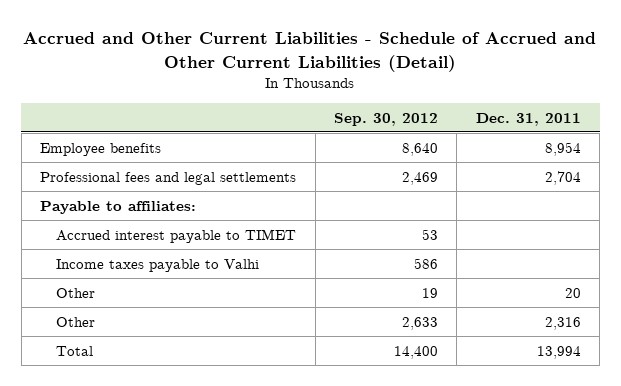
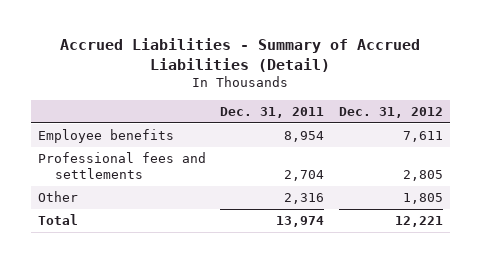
[23,32,597,72] Accrued and Other Current Liabilities - Schedule of Accrued and Other Current Liabilities (Detail) -> [60,38,421,73] Accrued Liabilities - Summary of Accrued Liabilities (Detail)
[333,112,438,126] Sep. 30, 2012 -> none
none -> [338,106,443,118] Dec. 31, 2012
[40,200,197,214] Payable to affiliates: -> none
[55,228,296,243] Accrued interest payable to TIMET -> none
[55,258,259,272] Income taxes payable to Valhi -> none
[55,287,95,298] Other -> none
[40,171,297,185] Professional fees and legal settlements -> [37,151,206,180] Professional fees and settlements
[536,345,581,359] 13,994 -> [276,215,325,227] 13,974

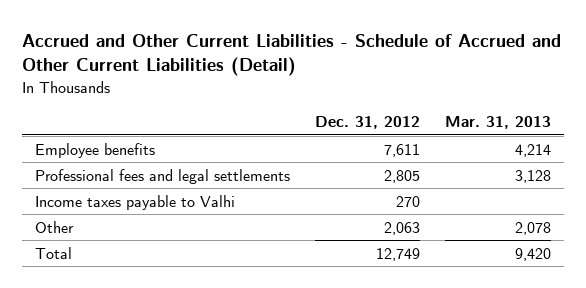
[60,38,421,73] Accrued Liabilities - Summary of Accrued Liabilities (Detail) -> [22,33,562,77] Accrued and Other Current Liabilities - Schedule of Accrued and Other Current Liabilities (Detail)
[220,106,325,118] Dec. 31, 2011 -> none
none -> [445,116,552,130] Mar. 31, 2013
[37,151,206,180] Professional fees and settlements -> [34,168,290,184] Professional fees and legal settlements
none -> [34,194,235,210] Income taxes payable to Valhi
[402,192,443,204] 1,805 -> [383,221,420,235] 2,063
[394,215,443,227] 12,221 -> [375,247,420,261] 12,749

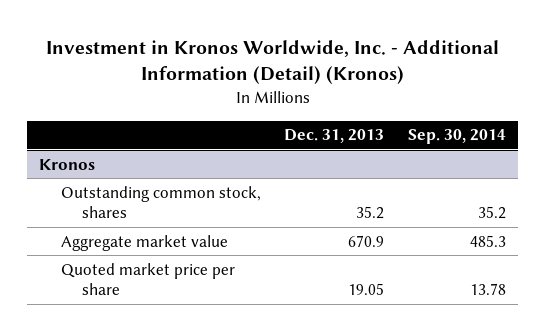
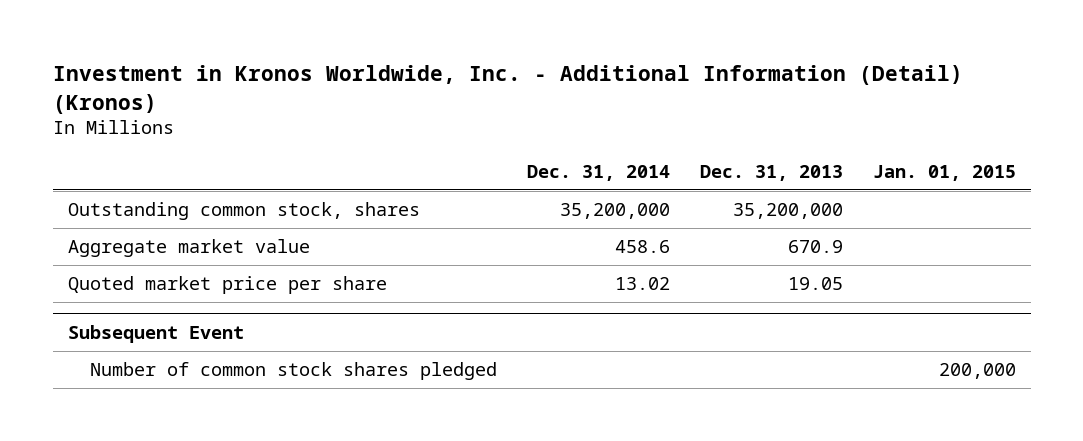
[408,129,507,145] Sep. 30, 2014 -> none
none -> [527,164,671,181] Dec. 31, 2014
none -> [872,164,1016,181] Jan. 01, 2015
[38,158,95,170] Kronos -> none
[356,206,385,220] 35.2 -> [732,203,843,220] 35,200,000
none -> [67,325,244,344] Subsequent Event
none -> [90,362,498,381] Number of common stock shares pledged

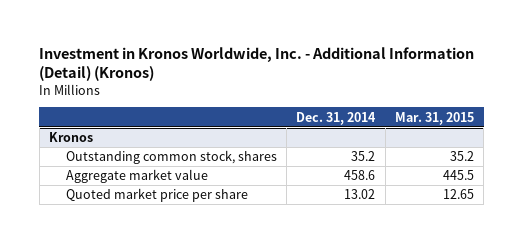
[699,164,843,181] Dec. 31, 2013 -> none
[872,164,1016,181] Jan. 01, 2015 -> none
none -> [395,111,475,125] Mar. 31, 2015
none -> [48,132,93,143] Kronos
[560,203,671,220] 35,200,000 -> [351,151,376,162] 35.2
[67,325,244,344] Subsequent Event -> none
[90,362,498,381] Number of common stock shares pledged -> none

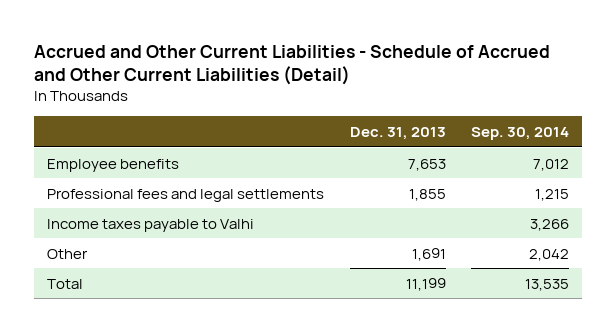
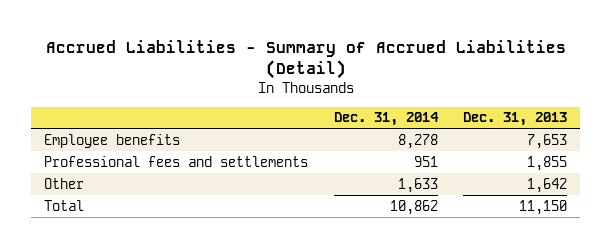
[34,44,551,85] Accrued and Other Current Liabilities - Schedule of Accrued and Other Current Liabilities (Detail) -> [45,39,566,80] Accrued Liabilities - Summary of Accrued Liabilities (Detail)
[471,126,570,140] Sep. 30, 2014 -> none
none -> [333,112,439,127] Dec. 31, 2014
[46,218,254,232] Income taxes payable to Valhi -> none
[46,188,324,202] Professional fees and legal settlements -> [43,155,308,167] Professional fees and settlements
[411,247,446,261] 1,691 -> [527,177,568,193] 1,642
[405,277,446,291] 11,199 -> [519,199,568,215] 11,150

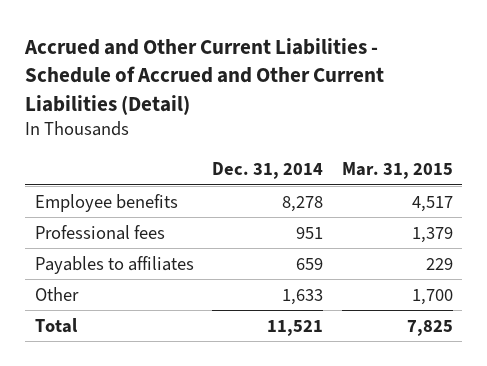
[45,39,566,80] Accrued Liabilities - Summary of Accrued Liabilities (Detail) -> [24,37,385,115] Accrued and Other Current Liabilities - Schedule of Accrued and Other Current Liabilities (Detail)
[463,112,568,127] Dec. 31, 2013 -> none
none -> [341,162,453,180] Mar. 31, 2015
[43,155,308,167] Professional fees and settlements -> [34,224,165,240] Professional fees
none -> [34,255,194,274] Payables to affiliates
[389,199,438,215] 10,862 -> [267,319,324,336] 11,521

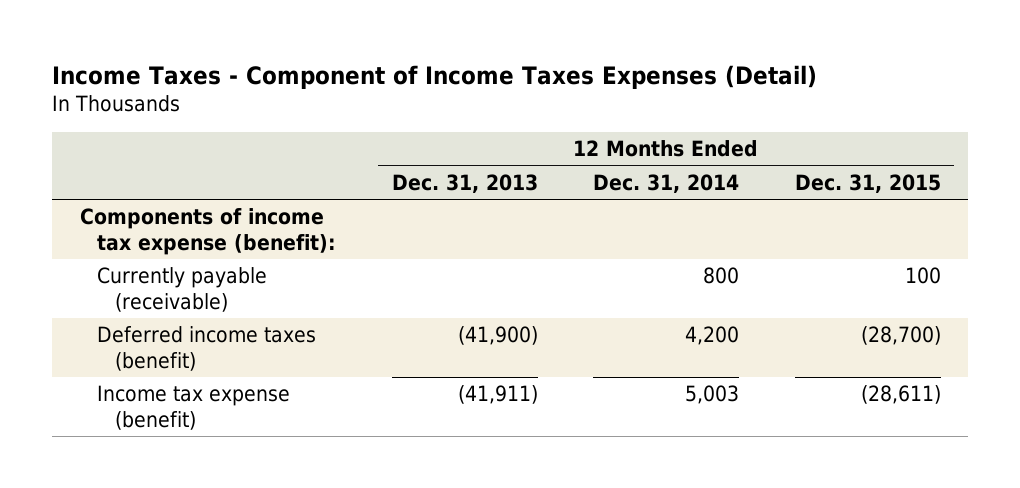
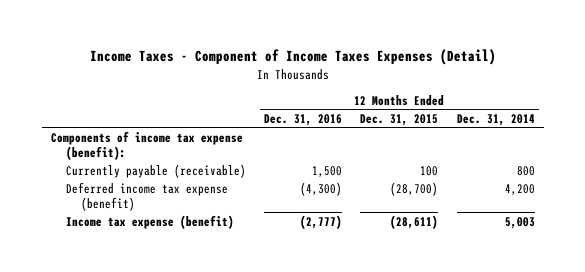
[391,173,538,193] Dec. 31, 2013 -> none
none -> [264,113,343,126] Dec. 31, 2016
[97,326,317,371] Deferred income taxes (benefit) -> [65,181,228,211] Deferred income tax expense (benefit)

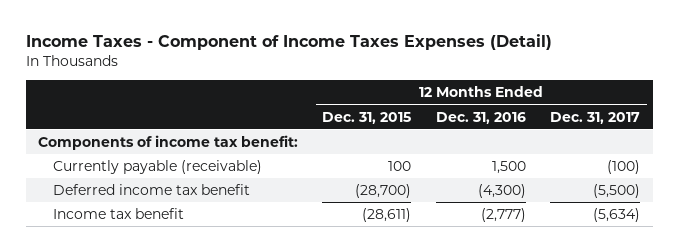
[456,113,535,126] Dec. 31, 2014 -> none
none -> [550,111,641,124] Dec. 31, 2017
[50,130,243,160] Components of income tax expense (benefit): -> [37,135,298,151] Components of income tax benefit:
[65,181,228,211] Deferred income tax expense (benefit) -> [52,184,250,196] Deferred income tax benefit
[65,214,234,229] Income tax expense (benefit) -> [52,208,184,220] Income tax benefit

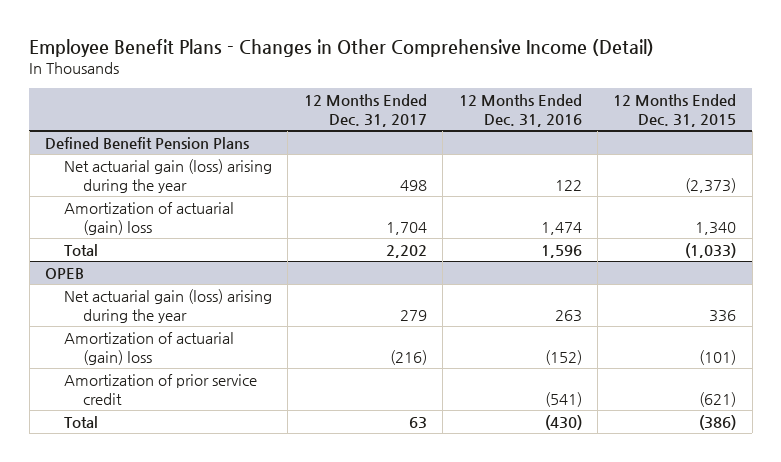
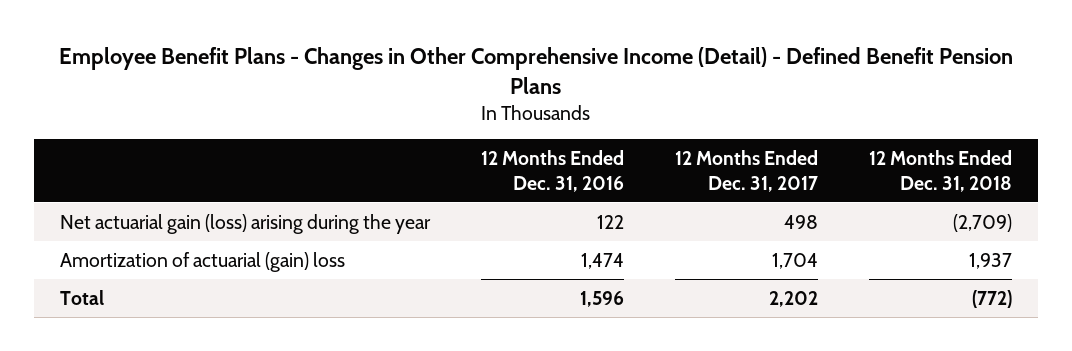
[29,38,655,57] Employee Benefit Plans - Changes in Other Comprehensive Income (Detail) -> [58,46,1013,94] Employee Benefit Plans - Changes in Other Comprehensive Income (Detail) - Defined Benefit Pension Plans
[613,94,737,128] 12 Months Ended Dec. 31, 2015 -> none
none -> [869,149,1013,192] 12 Months Ended Dec. 31, 2018
[45,136,250,149] Defined Benefit Pension Plans -> none
[45,267,85,279] OPEB -> none
[63,288,272,323] Net actuarial gain (loss) arising during the year -> none
[63,331,234,365] Amortization of actuarial (gain) loss -> none
[63,373,257,405] Amortization of prior service credit -> none
[63,415,98,428] Total -> none

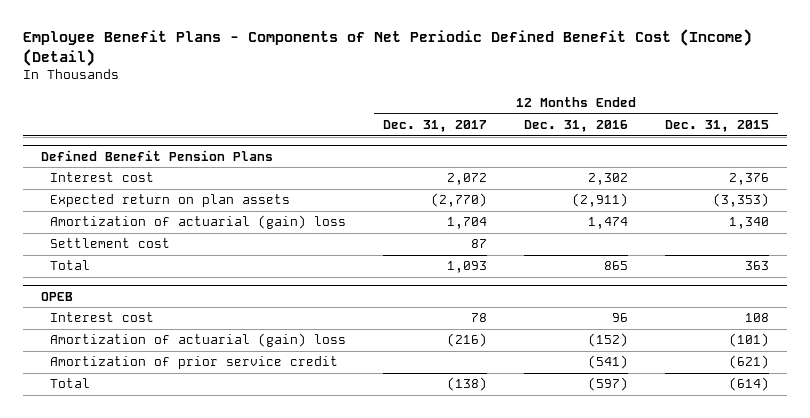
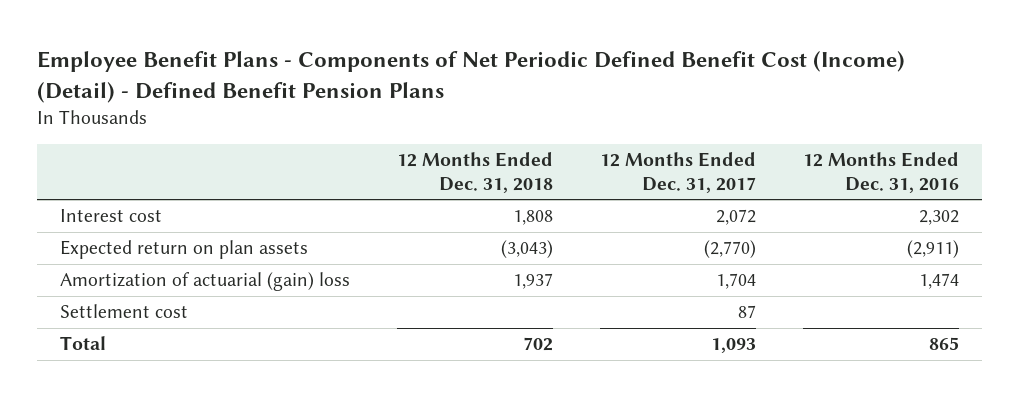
[22,29,752,66] Employee Benefit Plans - Components of Net Periodic Defined Benefit Cost (Income) (Detail) -> [36,51,905,103] Employee Benefit Plans - Components of Net Periodic Defined Benefit Cost (Income) (Detail) - Defined Benefit Pension Plans
[664,119,769,132] Dec. 31, 2015 -> none
none -> [396,152,553,193] 12 Months Ended Dec. 31, 2018
[41,149,274,161] Defined Benefit Pension Plans -> none
[41,291,74,301] OPEB -> none
[50,312,155,323] Interest cost -> none
[50,333,347,348] Amortization of actuarial (gain) loss -> none
[50,356,339,370] Amortization of prior service credit -> none
[50,378,91,389] Total -> none

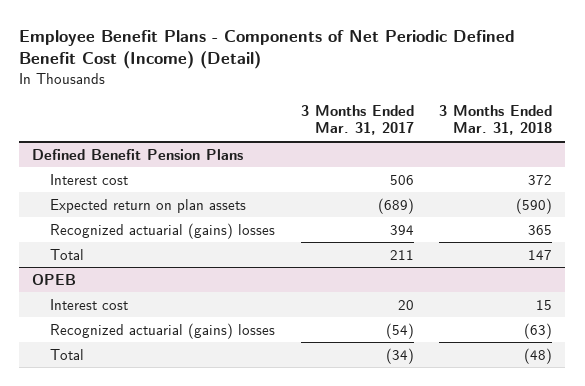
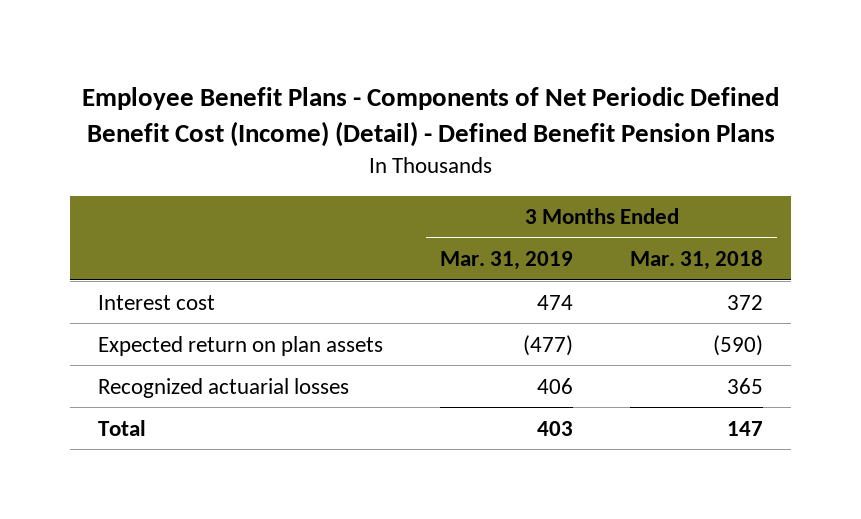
[19,29,516,70] Employee Benefit Plans - Components of Net Periodic Defined Benefit Cost (Income) (Detail) -> [81,86,779,147] Employee Benefit Plans - Components of Net Periodic Defined Benefit Cost (Income) (Detail) - Defined Benefit Pension Plans
[300,104,414,136] 3 Months Ended Mar. 31, 2017 -> none
none -> [440,251,574,271] Mar. 31, 2019
[32,148,244,160] Defined Benefit Pension Plans -> none
[49,222,275,239] Recognized actuarial (gains) losses -> [98,377,350,398] Recognized actuarial losses
[32,273,77,285] OPEB -> none
[49,298,128,310] Interest cost -> none
[49,322,275,339] Recognized actuarial (gains) losses -> none
[49,348,84,360] Total -> none

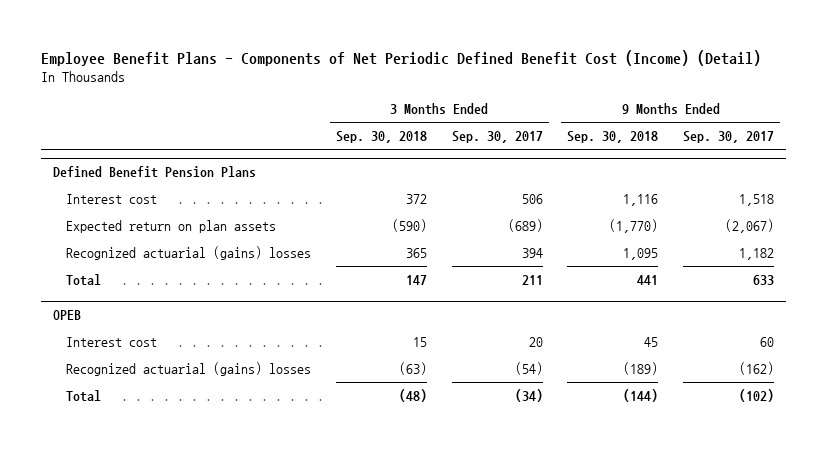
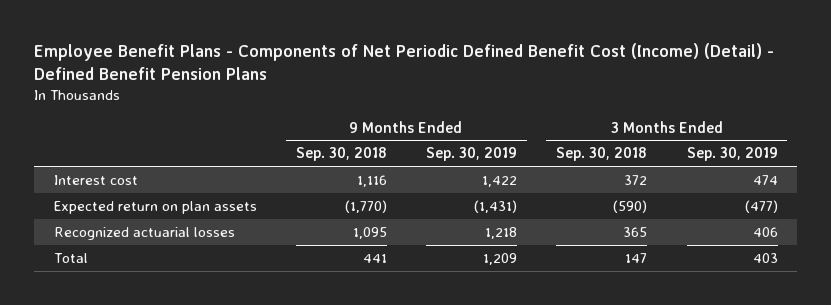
[40,49,761,66] Employee Benefit Plans - Components of Net Periodic Defined Benefit Cost (Income) (Detail) -> [33,42,774,80] Employee Benefit Plans - Components of Net Periodic Defined Benefit Cost (Income) (Detail) - Defined Benefit Pension Plans
[451,131,543,144] Sep. 30, 2017 -> none
[683,131,775,144] Sep. 30, 2017 -> none
none -> [426,147,518,162] Sep. 30, 2019
none -> [686,147,778,162] Sep. 30, 2019
[53,166,257,179] Defined Benefit Pension Plans -> none
[66,245,312,260] Recognized actuarial (gains) losses -> [53,226,235,240] Recognized actuarial losses
[53,310,82,321] OPEB -> none
[66,336,158,347] Interest cost -> none
[66,361,312,376] Recognized actuarial (gains) losses -> none
[66,389,102,402] Total -> none

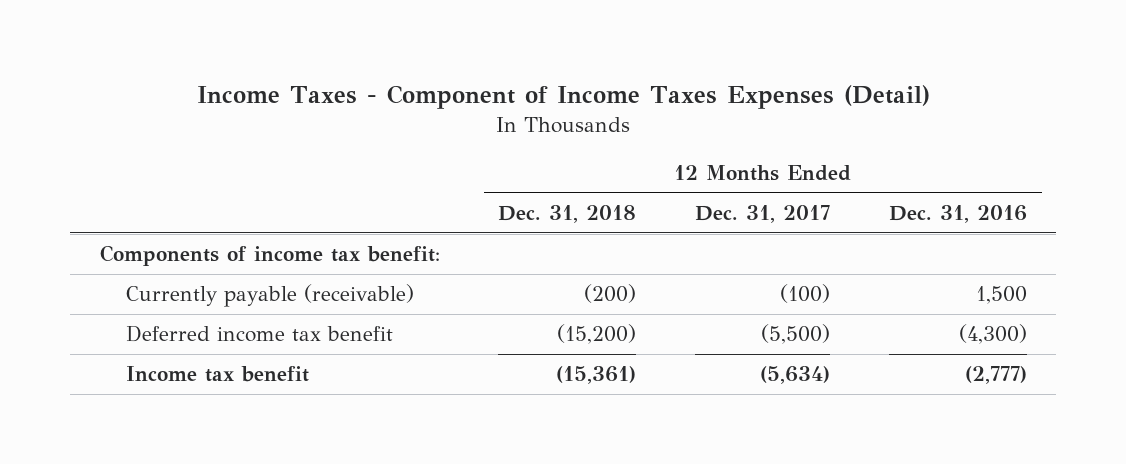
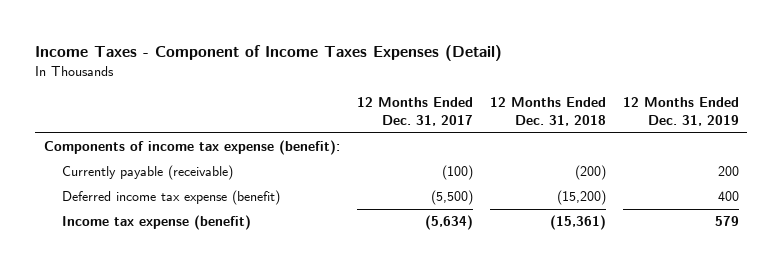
[888,205,1027,224] Dec. 31, 2016 -> none
none -> [622,97,739,127] 12 Months Ended Dec. 31, 2019
[99,245,440,267] Components of income tax benefit: -> [43,140,340,156] Components of income tax expense (benefit):
[125,325,393,343] Deferred income tax benefit -> [61,190,280,206] Deferred income tax expense (benefit)
[125,366,309,383] Income tax benefit -> [61,215,251,231] Income tax expense (benefit)

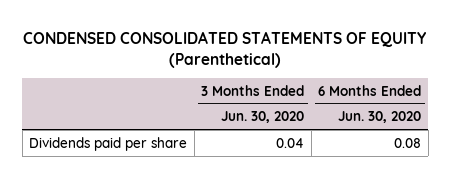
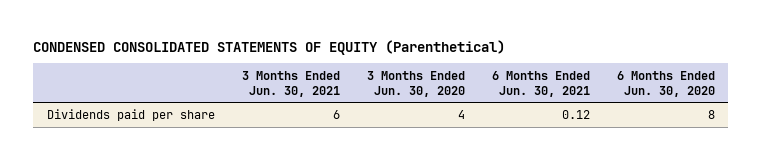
none -> [241,70,340,97] 3 Months Ended Jun. 30, 2021
none -> [491,70,590,97] 6 Months Ended Jun. 30, 2021
[276,137,305,148] 0.04 -> [457,110,465,120] 4
[394,137,422,148] 0.08 -> [707,110,715,120] 8

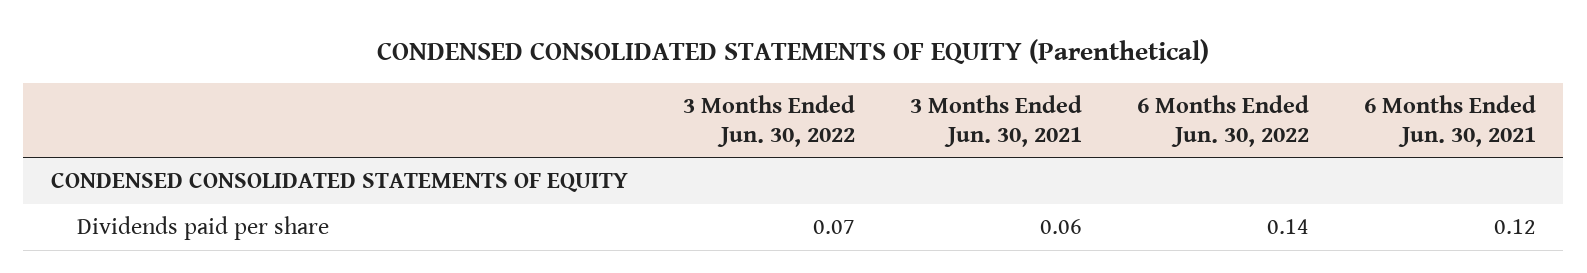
[366,70,465,97] 3 Months Ended Jun. 30, 2020 -> none
[616,70,715,97] 6 Months Ended Jun. 30, 2020 -> none
none -> [682,94,855,147] 3 Months Ended Jun. 30, 2022
none -> [1136,94,1309,147] 6 Months Ended Jun. 30, 2022
none -> [50,173,628,193] CONDENSED CONSOLIDATED STATEMENTS OF EQUITY
[332,110,340,120] 6 -> [1039,219,1082,235] 0.06

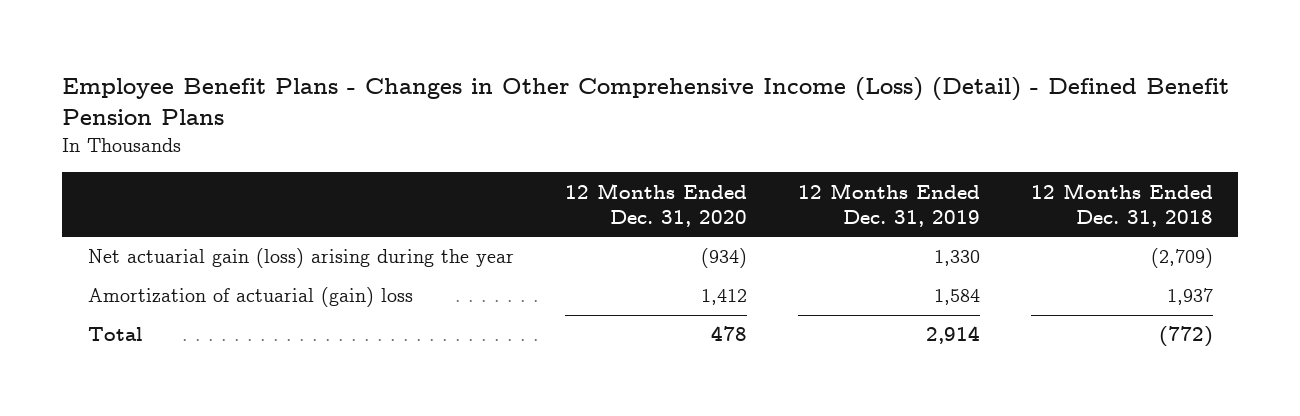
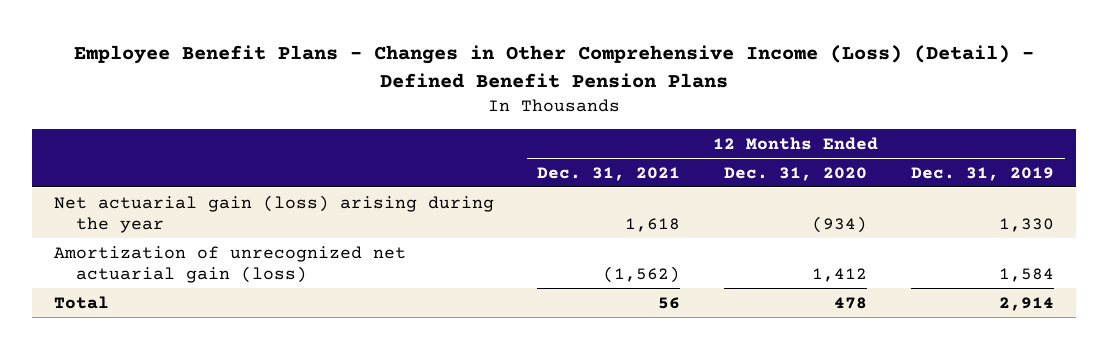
[1030,182,1213,227] 12 Months Ended Dec. 31, 2018 -> none
none -> [537,166,681,181] Dec. 31, 2021
[87,287,413,308] Amortization of actuarial (gain) loss -> [53,245,406,283] Amortization of unrecognized net actuarial gain (loss)

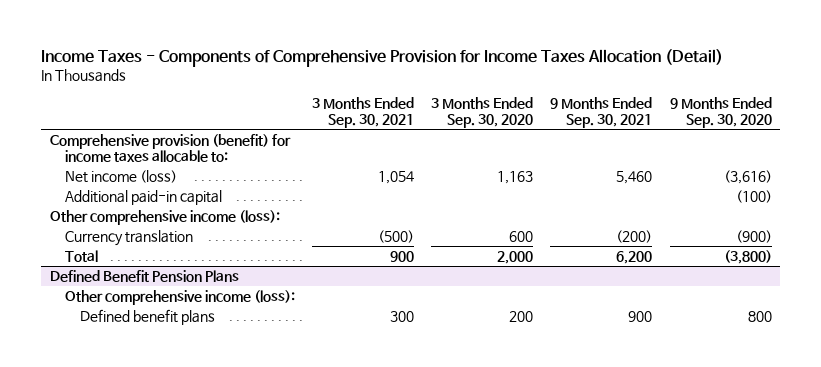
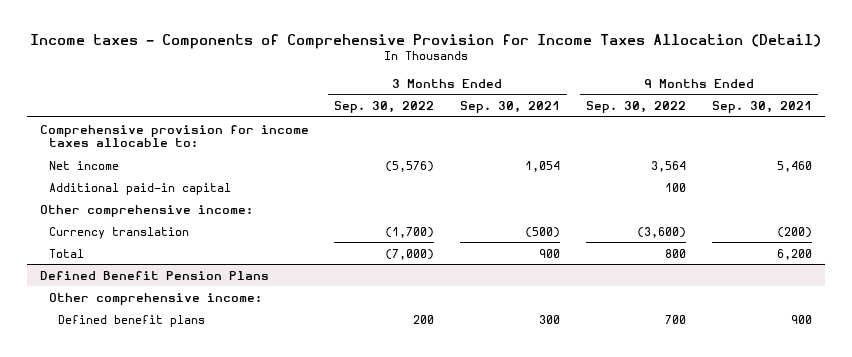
[40,48,723,67] Income Taxes - Components of Comprehensive Provision for Income Taxes Allocation (Detail) -> [29,33,821,49] Income taxes - Components of Comprehensive Provision for Income Taxes Allocation (Detail)
[431,97,534,129] 3 Months Ended Sep. 30, 2020 -> none
[669,97,772,129] 9 Months Ended Sep. 30, 2020 -> none
none -> [334,101,435,114] Sep. 30, 2022
none -> [586,101,687,114] Sep. 30, 2022
[49,133,291,162] Comprehensive provision (benefit) for income taxes allocable to: -> [39,124,309,148] Comprehensive provision for income taxes allocable to:
[64,169,177,183] Net income (loss) -> [48,160,119,170] Net income
[49,209,280,225] Other comprehensive income (loss): -> [39,204,253,217] Other comprehensive income:
[64,289,295,305] Other comprehensive income (loss): -> [48,292,262,305] Other comprehensive income:

